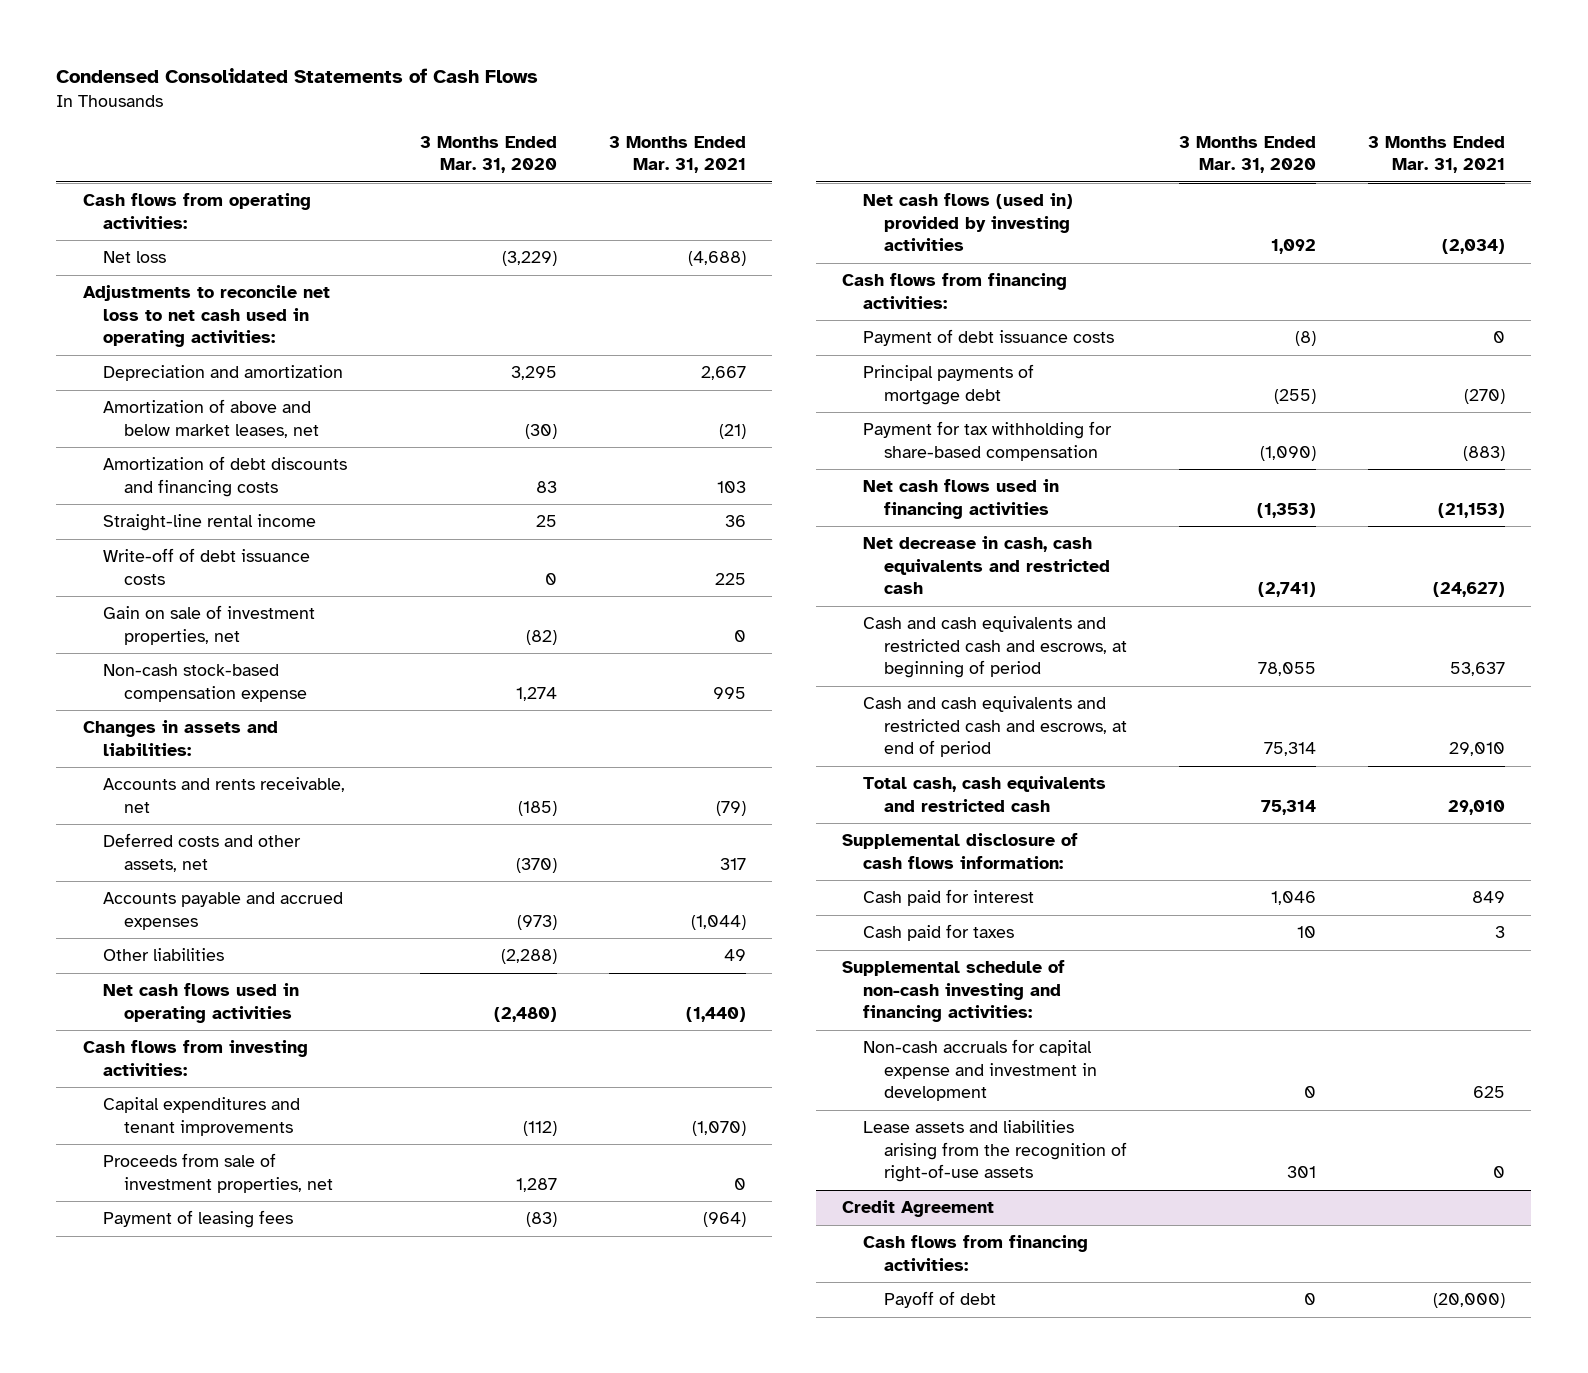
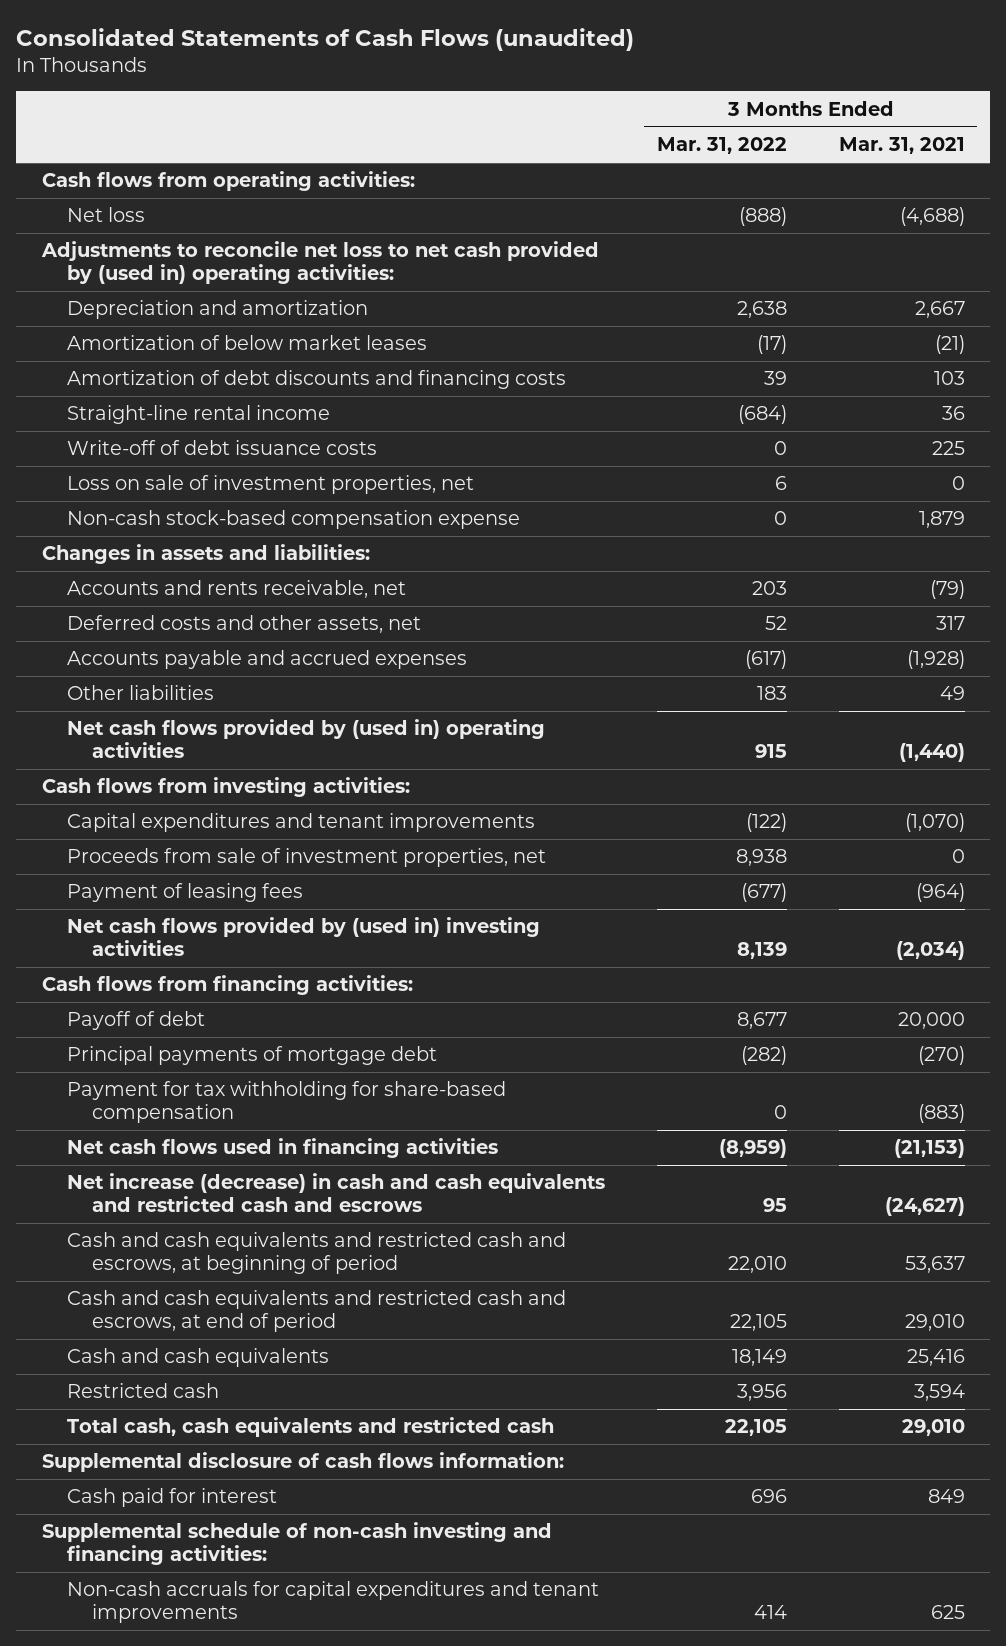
[56,68,539,84] Condensed Consolidated Statements of Cash Flows -> [15,27,634,51] Consolidated Statements of Cash Flows (unaudited)
[419,135,557,174] 3 Months Ended Mar. 31, 2020 -> none
none -> [656,137,787,155] Mar. 31, 2022
[82,285,330,348] Adjustments to reconcile net loss to net cash used in operating activities: -> [40,241,599,284] Adjustments to reconcile net loss to net cash provided by (used in) operating activities:
[103,399,320,438] Amortization of above and below market leases, net -> [66,335,427,351] Amortization of below market leases
[103,605,316,645] Gain on sale of investment properties, net -> [66,475,474,495] Loss on sale of investment properties, net
[712,686,746,699] 995 -> [918,511,965,529] 1,879
[690,914,746,930] (1,044) -> [906,650,965,670] (1,928)
[103,983,300,1023] Net cash flows used in operating activities -> [66,719,545,758] Net cash flows provided by (used in) operating activities
[862,193,1073,252] Net cash flows (used in) provided by investing activities -> [66,917,540,956] Net cash flows provided by (used in) investing activities
[862,329,1114,347] Payment of debt issuance costs -> none
none -> [66,1011,205,1031] Payoff of debt
[862,536,1110,595] Net decrease in cash, cash equivalents and restricted cash -> [66,1173,605,1212] Net increase (decrease) in cash and cash equivalents and restricted cash and escrows
none -> [66,1348,329,1368] Cash and cash equivalents
none -> [66,1383,219,1399] Restricted cash
[862,924,1014,942] Cash paid for taxes -> none
[862,1120,1127,1183] Lease assets and liabilities arising from the recognition of right-of-use assets -> none
[841,1200,994,1218] Credit Agreement -> none
[862,1235,1088,1271] Cash flows from financing activities: -> none
[883,1291,996,1309] Payoff of debt -> none
[862,1039,1097,1102] Non-cash accruals for capital expense and investment in development -> [66,1581,599,1623] Non-cash accruals for capital expenditures and tenant improvements

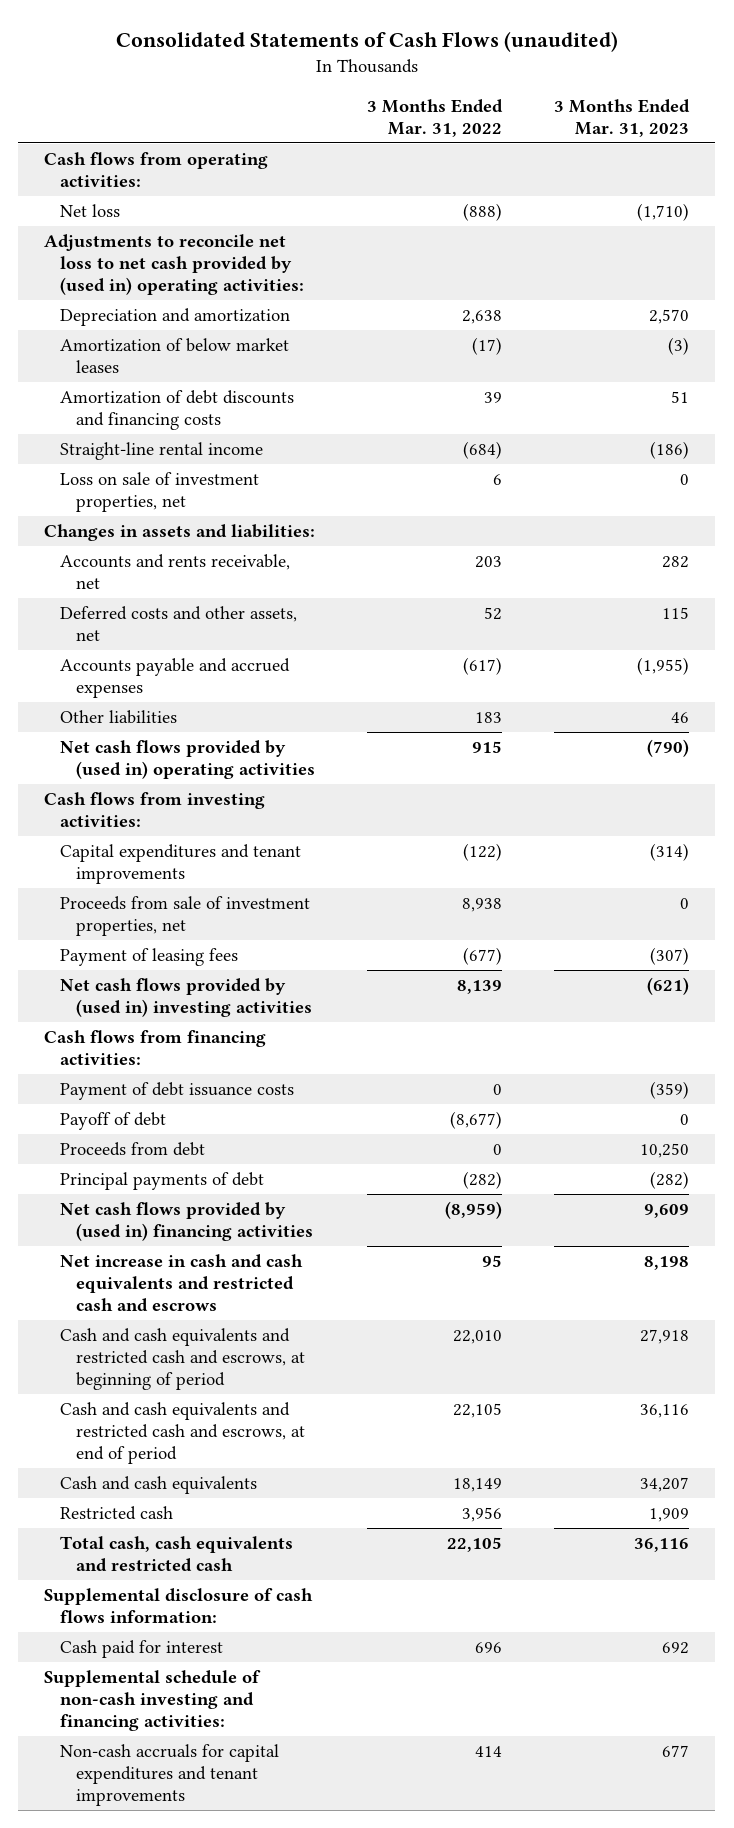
[838,137,965,155] Mar. 31, 2021 -> none
none -> [554,98,691,137] 3 Months Ended Mar. 31, 2023
[66,440,377,456] Write-off of debt issuance costs -> none
[66,510,520,530] Non-cash stock-based compensation expense -> none
[66,1081,506,1123] Payment for tax withholding for share-based compensation -> none
none -> [60,1081,295,1100] Payment of debt issuance costs
[736,1012,787,1030] 8,677 -> [450,1110,503,1129] (8,677)
none -> [60,1141,206,1156] Proceeds from debt
[66,1046,437,1066] Principal payments of mortgage debt -> [60,1171,265,1190] Principal payments of debt
[66,1138,498,1159] Net cash flows used in financing activities -> [60,1201,313,1241] Net cash flows provided by (used in) financing activities
[66,1173,605,1212] Net increase (decrease) in cash and cash equivalents and restricted cash and escrows -> [60,1253,304,1312] Net increase in cash and cash equivalents and restricted cash and escrows

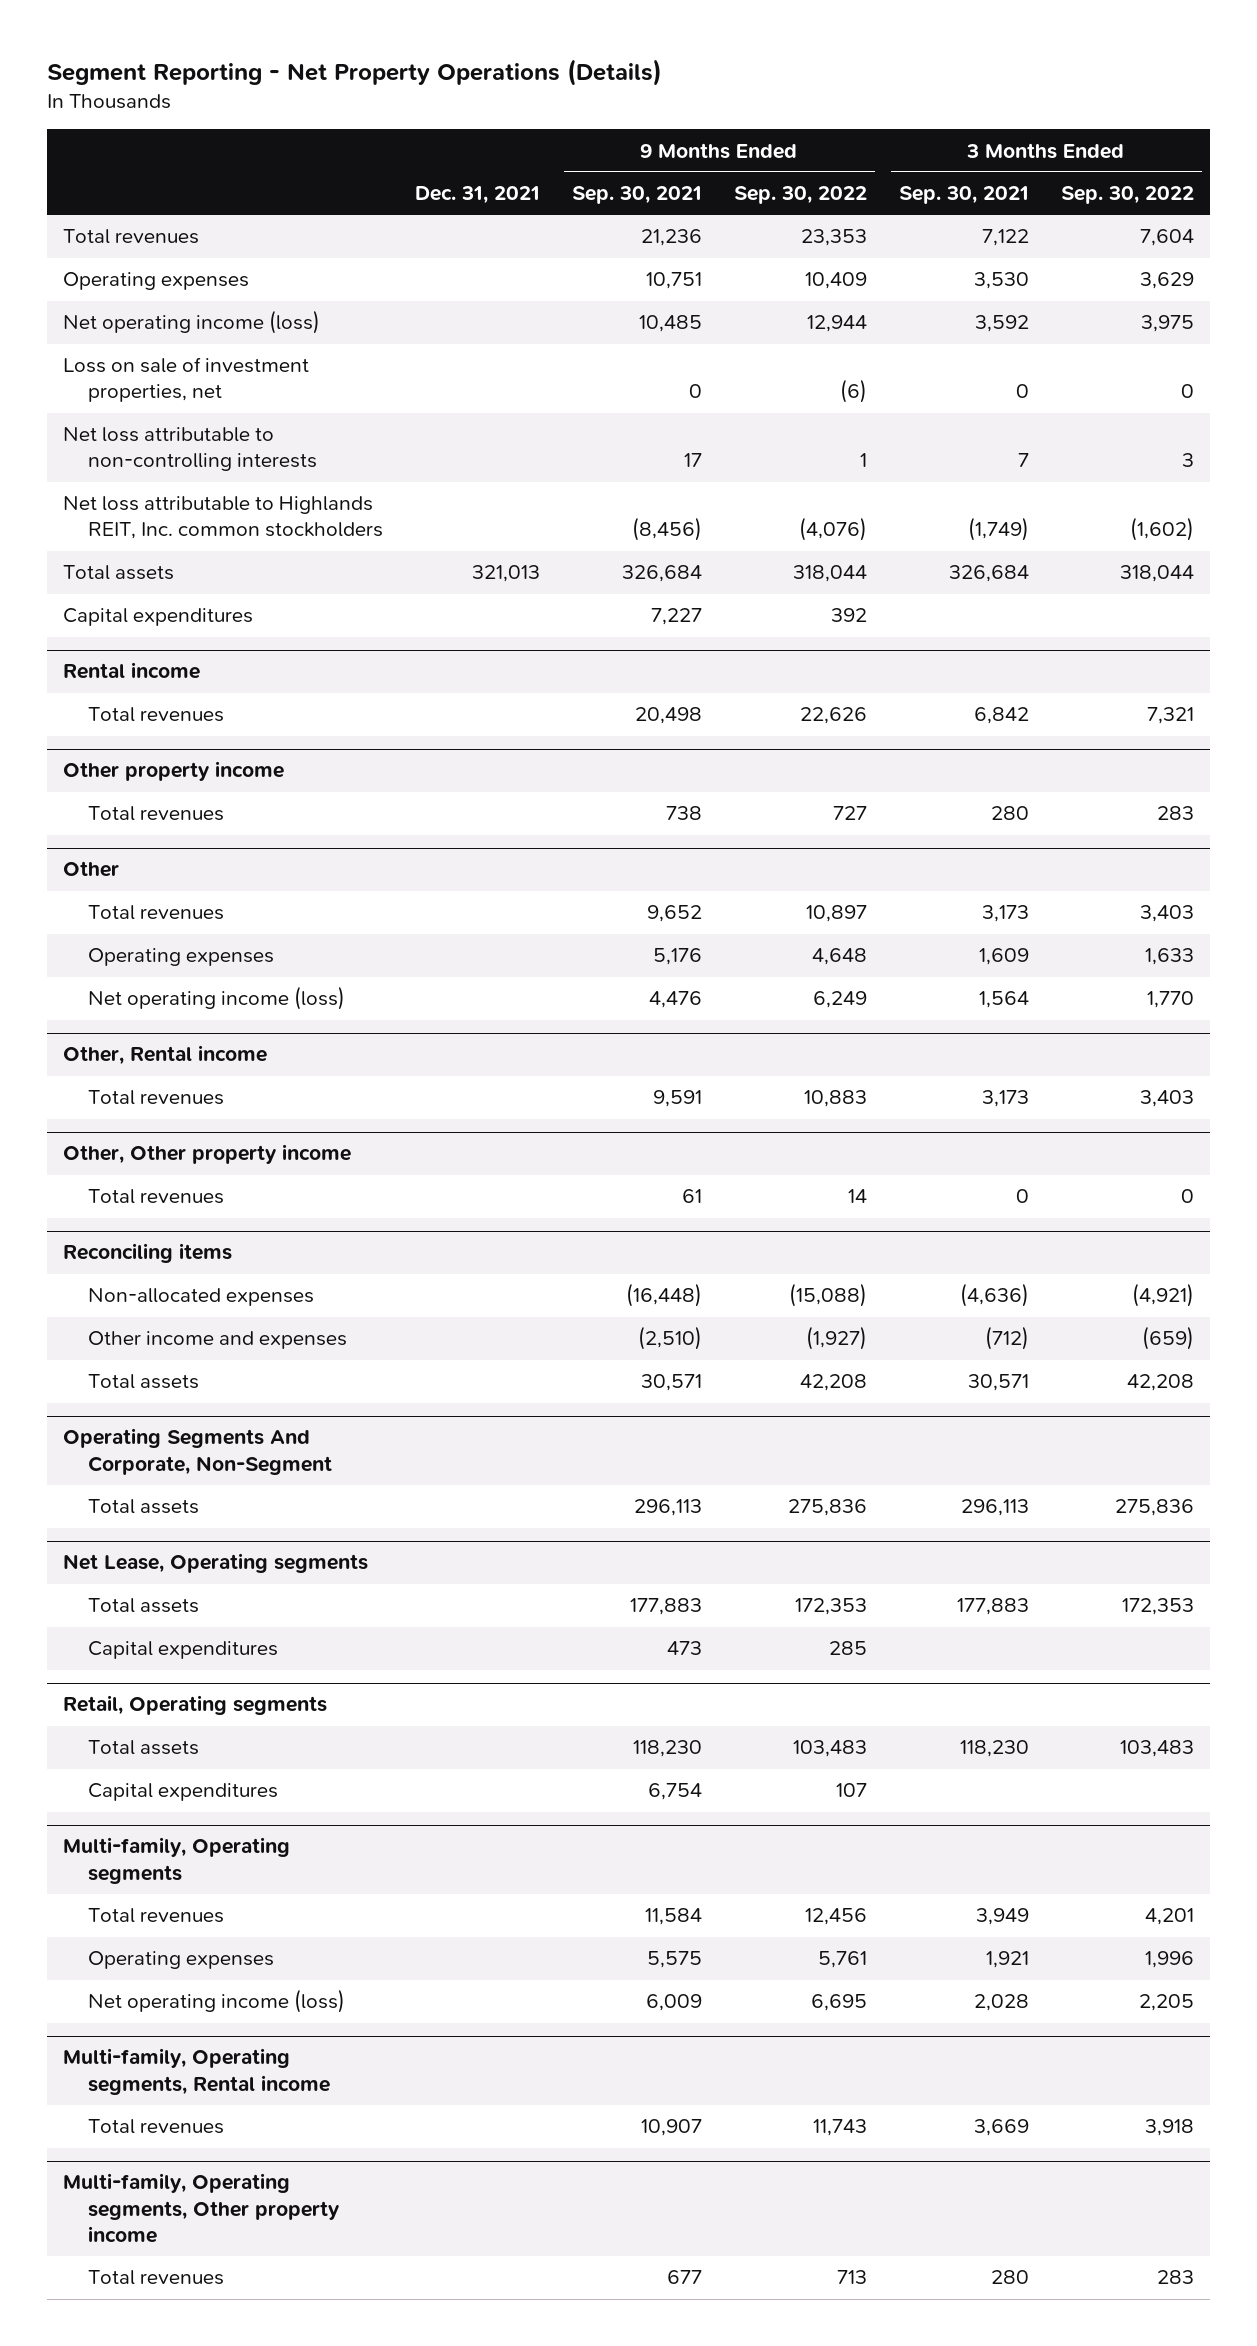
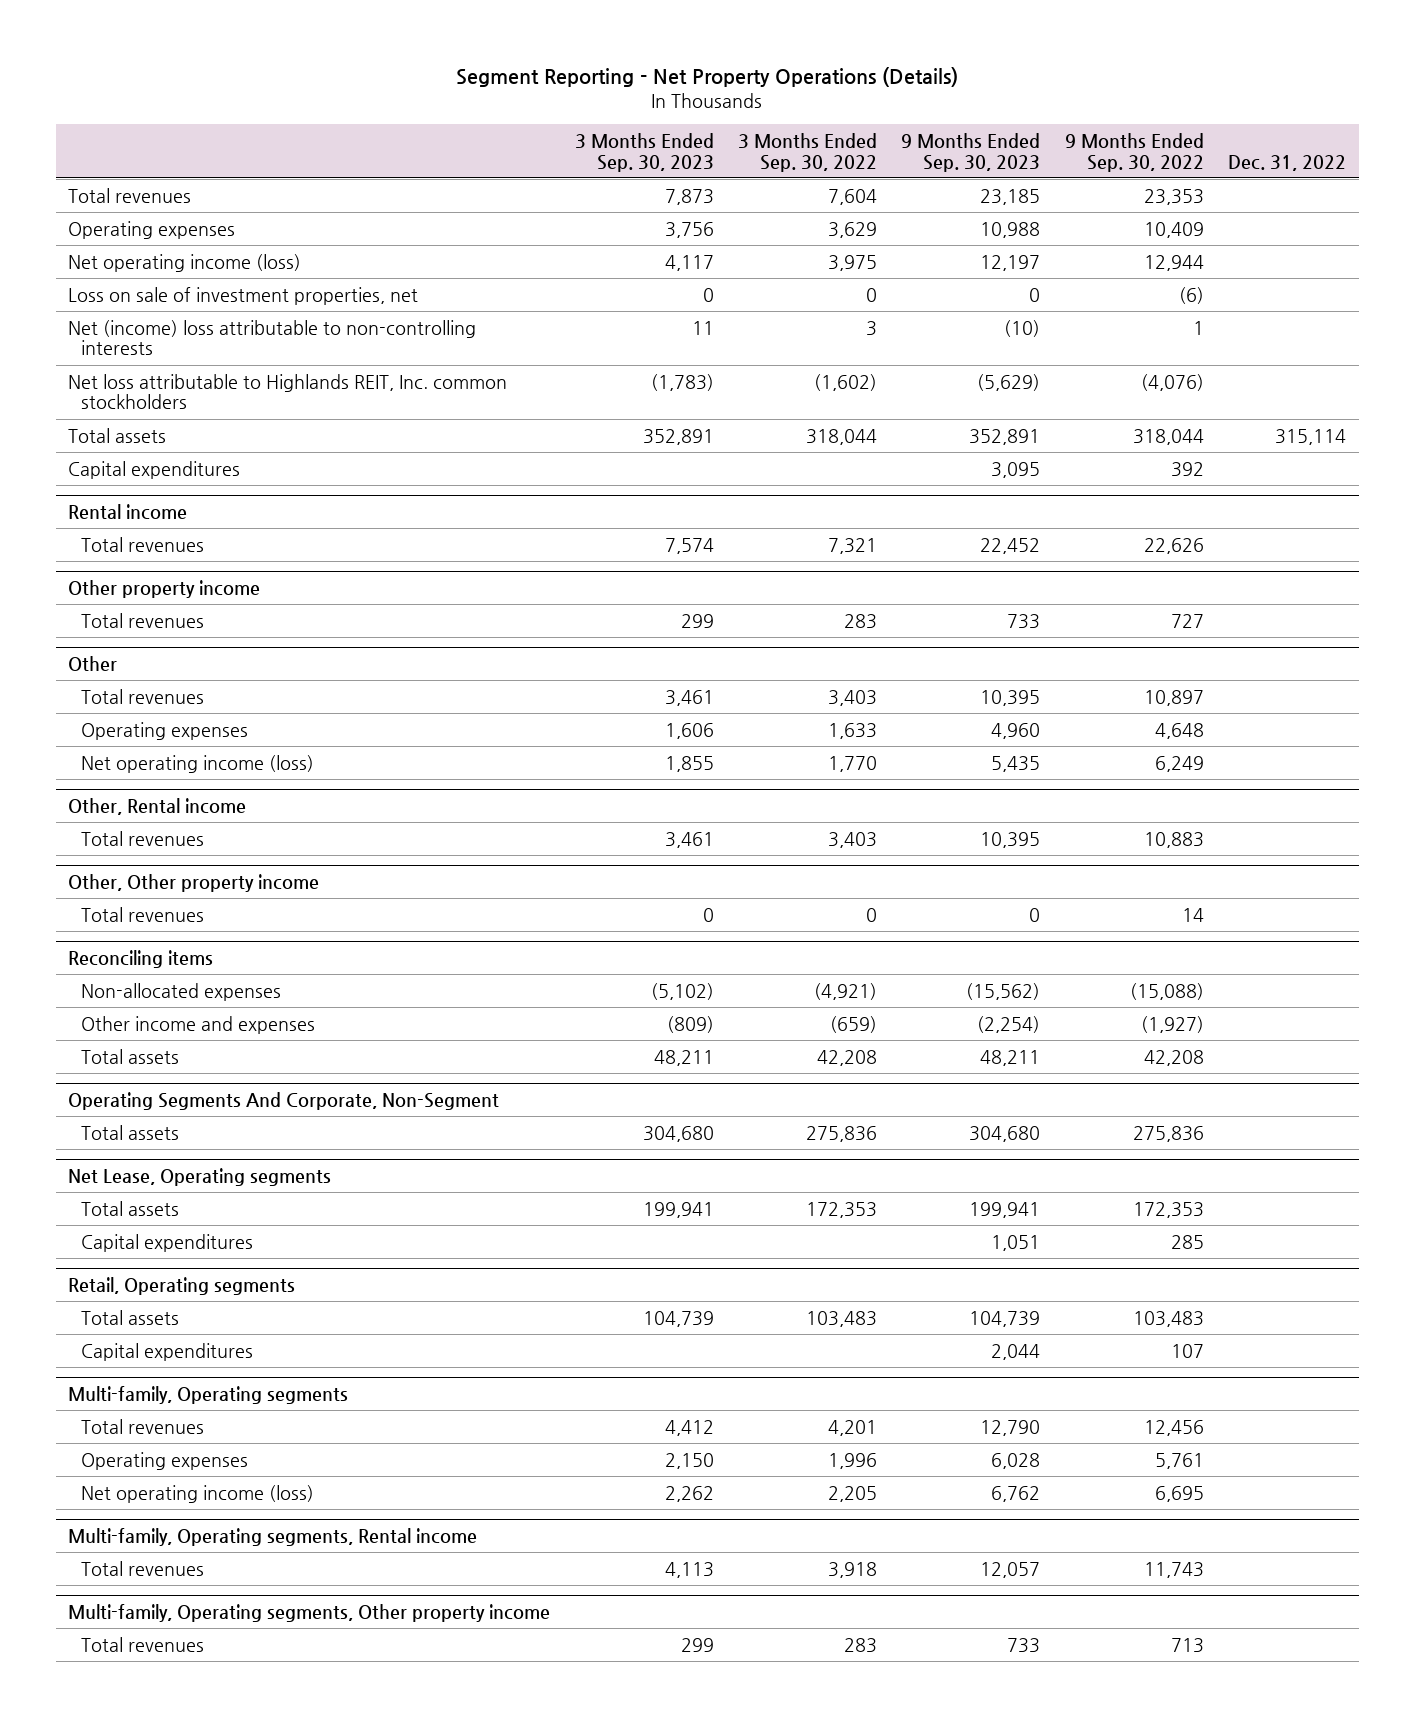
[414,186,540,205] Dec. 31, 2021 -> none
[571,186,702,205] Sep. 30, 2021 -> none
[898,186,1029,205] Sep. 30, 2021 -> none
none -> [574,132,714,172] 3 Months Ended Sep. 30, 2023
none -> [901,132,1041,172] 9 Months Ended Sep. 30, 2023
none -> [1228,154,1347,171] Dec. 31, 2022
[63,427,317,472] Net loss attributable to non-controlling interests -> [68,319,477,356] Net (income) loss attributable to non-controlling interests

